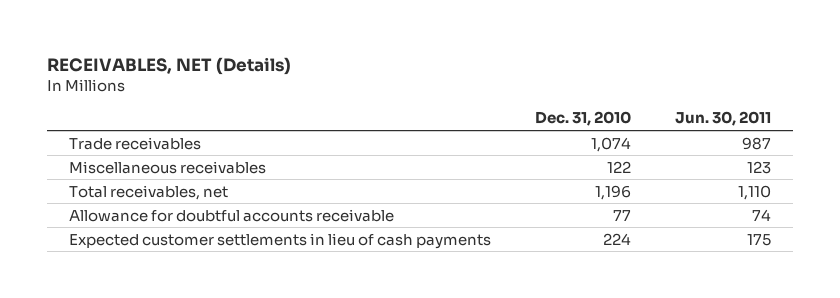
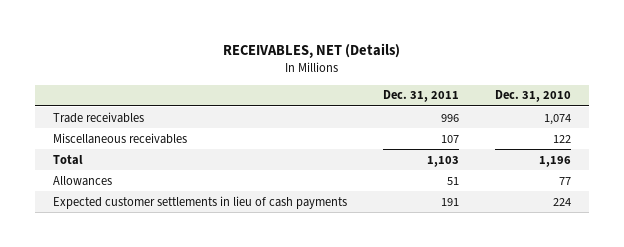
[674,111,771,127] Jun. 30, 2011 -> none
none -> [383,90,460,103] Dec. 31, 2011
[69,184,229,200] Total receivables, net -> [53,154,84,165] Total
[69,208,395,222] Allowance for doubtful accounts receivable -> [53,175,113,186] Allowances

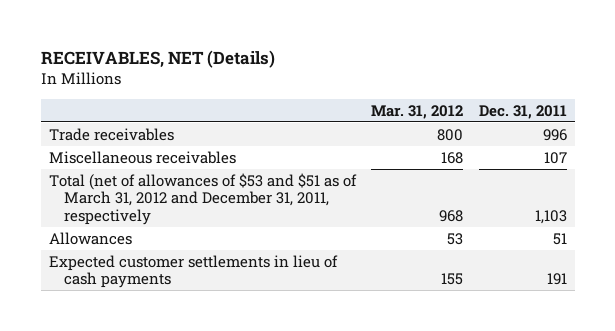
[495,90,572,103] Dec. 31, 2010 -> none
none -> [371,104,464,119] Mar. 31, 2012
[53,154,84,165] Total -> [48,172,357,225] Total (net of allowances of $53 and $51 as of March 31, 2012 and December 31, 2011, respectively

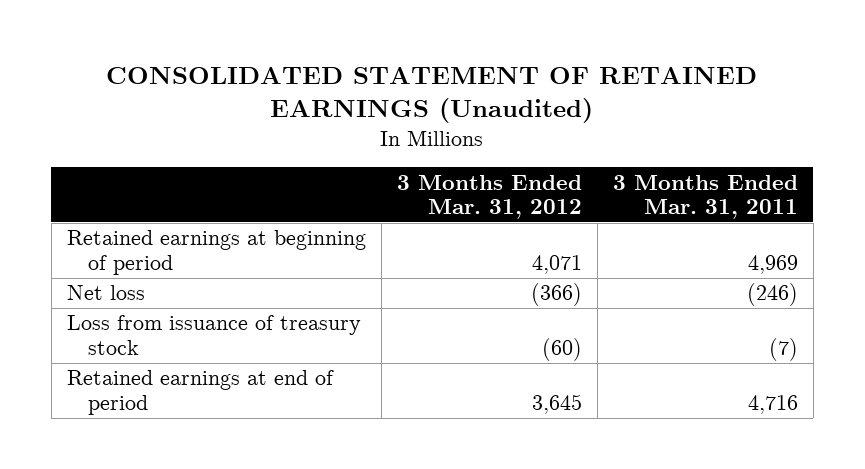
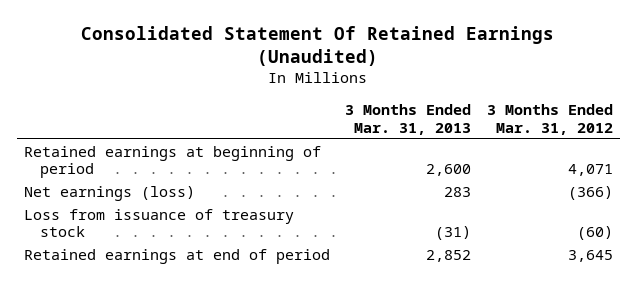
[106,67,758,124] CONSOLIDATED STATEMENT OF RETAINED EARNINGS (Unaudited) -> [81,25,555,67] Consolidated Statement Of Retained Earnings (Unaudited)
[612,174,798,220] 3 Months Ended Mar. 31, 2011 -> none
none -> [345,104,472,135] 3 Months Ended Mar. 31, 2013
[66,285,145,301] Net loss -> [24,185,196,201] Net earnings (loss)

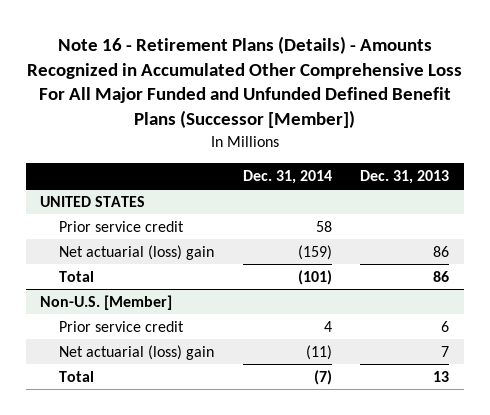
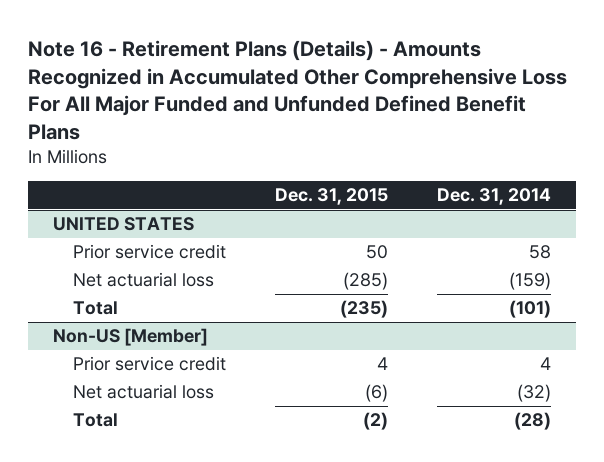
[26,35,462,129] Note 16 - Retirement Plans (Details) - Amounts Recognized in Accumulated Other Comprehensive Loss For All Major Funded and Unfunded Defined Benefit Plans (Successor [Member]) -> [28,39,568,140] Note 16 - Retirement Plans (Details) - Amounts Recognized in Accumulated Other Comprehensive Loss For All Major Funded and Unfunded Defined Benefit Plans
[360,169,450,184] Dec. 31, 2013 -> none
none -> [274,188,388,206] Dec. 31, 2015
[59,244,215,260] Net actuarial (loss) gain -> [72,272,214,288] Net actuarial loss
[40,294,173,310] Non-U.S. [Member] -> [52,328,208,347] Non-US [Member]
[59,344,215,360] Net actuarial (loss) gain -> [72,384,214,400] Net actuarial loss
[305,344,332,360] (11) -> [517,384,552,403] (32)
[313,369,332,385] (7) -> [514,412,552,431] (28)

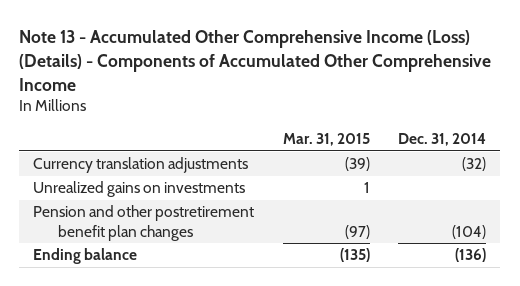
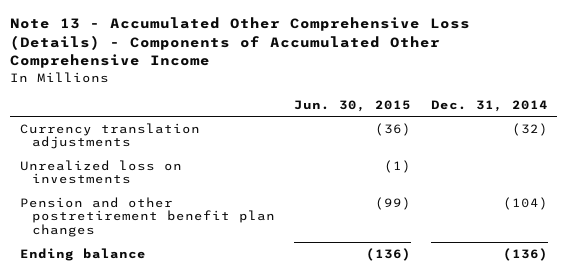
[19,30,492,91] Note 13 - Accumulated Other Comprehensive Income (Loss) (Details) - Components of Accumulated Other Comprehensive Income -> [9,17,470,69] Note 13 - Accumulated Other Comprehensive Loss (Details) - Components of Accumulated Other Comprehensive Income
[282,132,370,146] Mar. 31, 2015 -> none
none -> [294,100,412,113] Jun. 30, 2015
[33,181,246,198] Unrealized gains on investments -> [19,159,182,185] Unrealized loss on investments

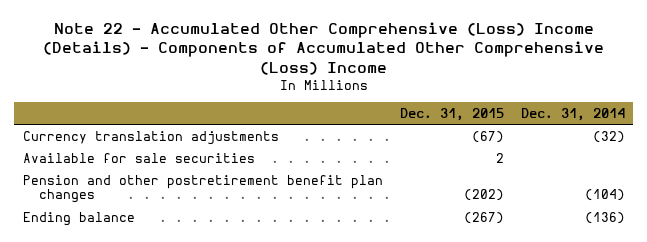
[9,17,470,69] Note 13 - Accumulated Other Comprehensive Loss (Details) - Components of Accumulated Other Comprehensive Income -> [42,21,604,75] Note 22 - Accumulated Other Comprehensive (Loss) Income (Details) - Components of Accumulated Other Comprehensive (Loss) Income
[294,100,412,113] Jun. 30, 2015 -> none
none -> [399,107,504,121] Dec. 31, 2015
[19,159,182,185] Unrealized loss on investments -> [22,152,255,163] Available for sale securities

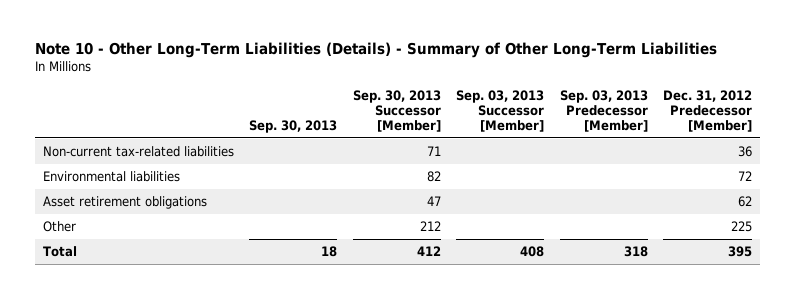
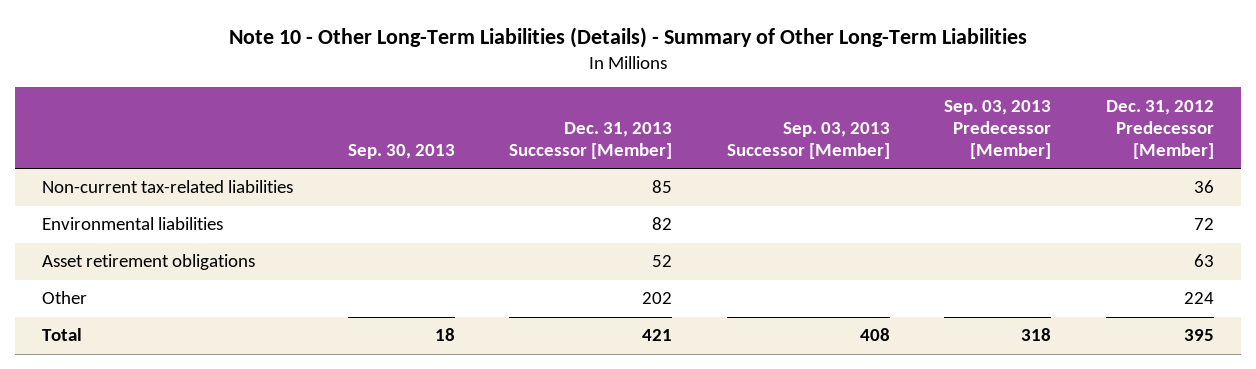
[352,90,441,132] Sep. 30, 2013 Successor [Member] -> none
none -> [509,121,673,159] Dec. 31, 2013 Successor [Member]
[738,195,753,207] 62 -> [1193,254,1214,268] 63
[731,220,753,232] 225 -> [1183,292,1214,305] 224

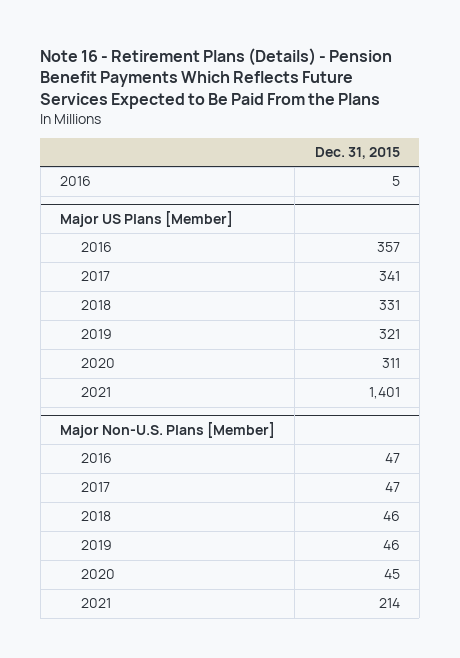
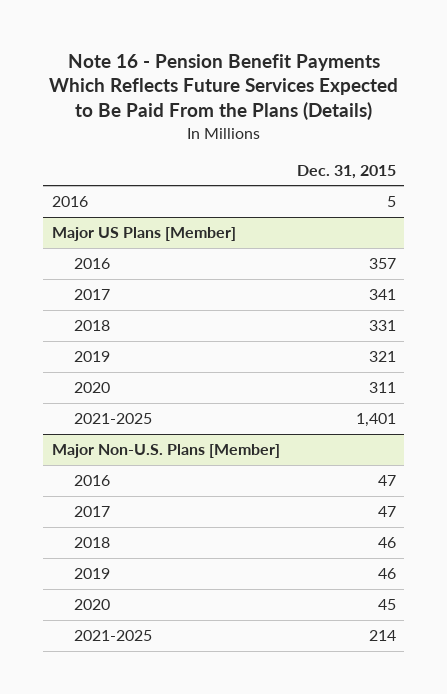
[40,47,393,109] Note 16 - Retirement Plans (Details) - Pension Benefit Payments Which Reflects Future Services Expected to Be Paid From the Plans -> [48,53,398,121] Note 16 - Pension Benefit Payments Which Reflects Future Services Expected to Be Paid From the Plans (Details)
[80,387,111,398] 2021 -> [73,413,152,425] 2021-2025
[80,598,111,609] 2021 -> [73,630,152,642] 2021-2025

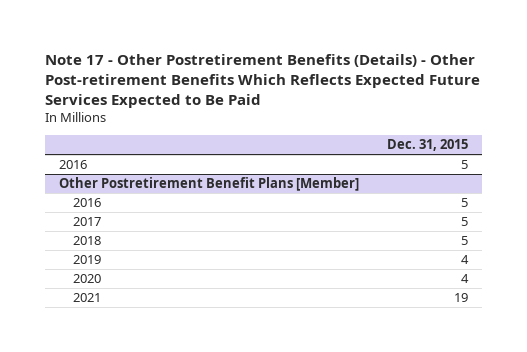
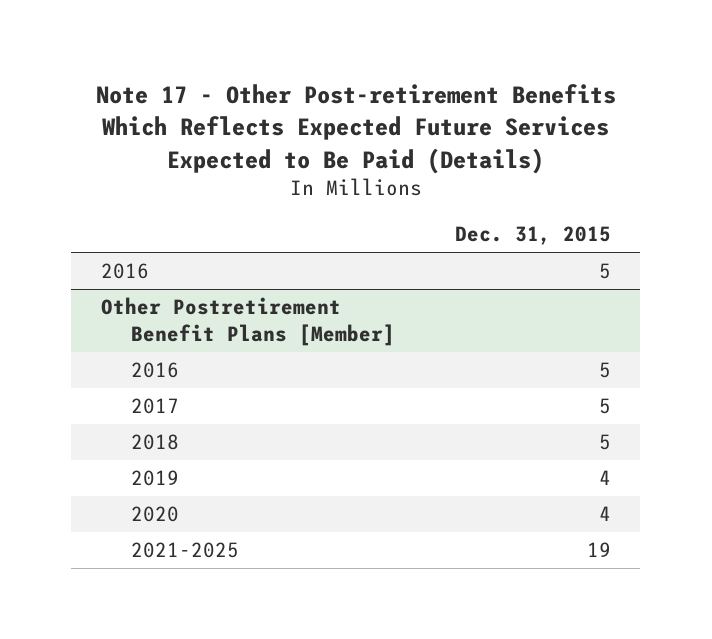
[44,53,480,108] Note 17 - Other Postretirement Benefits (Details) - Other Post-retirement Benefits Which Reflects Expected Future Services Expected to Be Paid -> [95,84,616,174] Note 17 - Other Post-retirement Benefits Which Reflects Expected Future Services Expected to Be Paid (Details)
[73,293,102,303] 2021 -> [130,542,239,559] 2021-2025

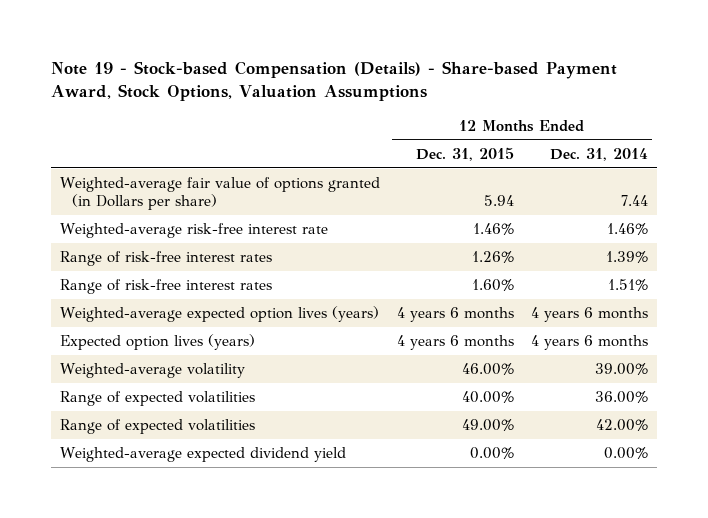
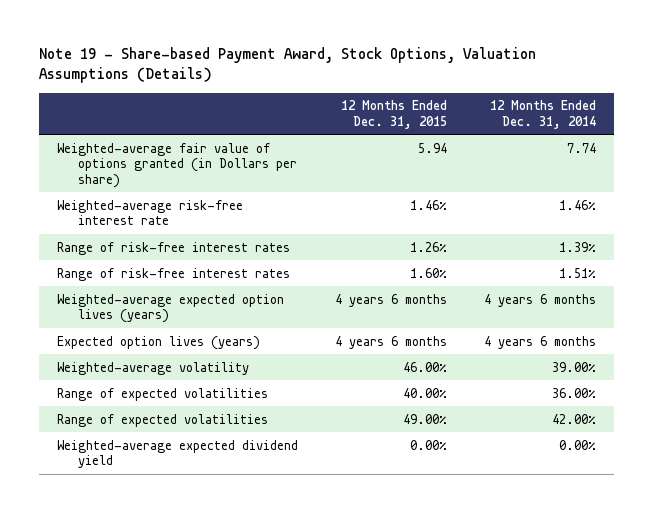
[50,60,617,101] Note 19 - Stock-based Compensation (Details) - Share-based Payment Award, Stock Options, Valuation Assumptions -> [38,46,536,84] Note 19 - Share-based Payment Award, Stock Options, Valuation Assumptions (Details)
[620,195,648,207] 7.44 -> [566,142,596,153] 7.74

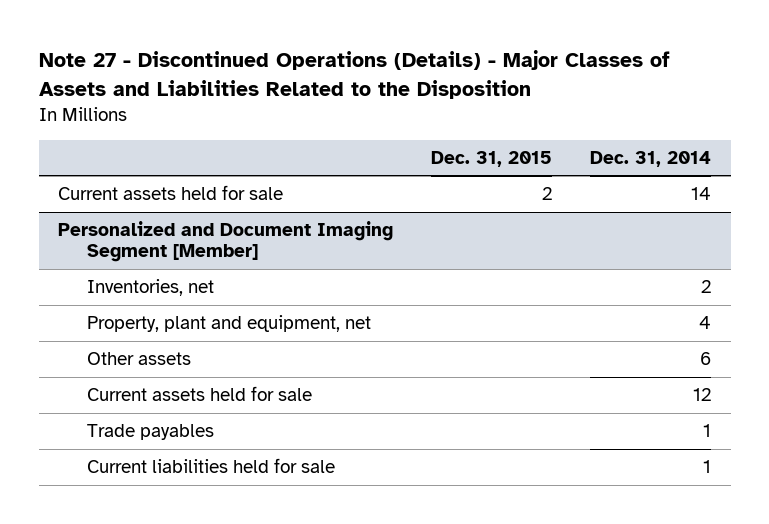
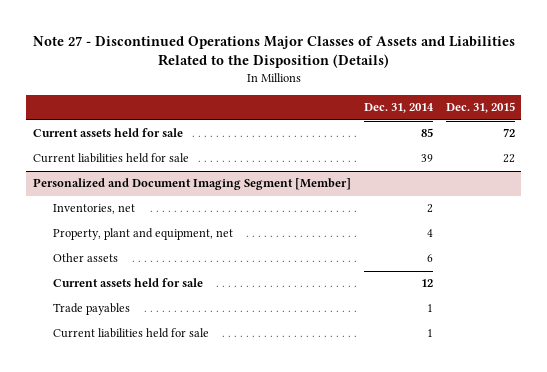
[38,50,670,100] Note 27 - Discontinued Operations (Details) - Major Classes of Assets and Liabilities Related to the Disposition -> [32,35,515,69] Note 27 - Discontinued Operations Major Classes of Assets and Liabilities Related to the Disposition (Details)
[542,187,553,201] 2 -> [502,128,515,138] 72
[691,187,712,201] 14 -> [420,128,433,138] 85
none -> [32,153,189,164] Current liabilities held for sale

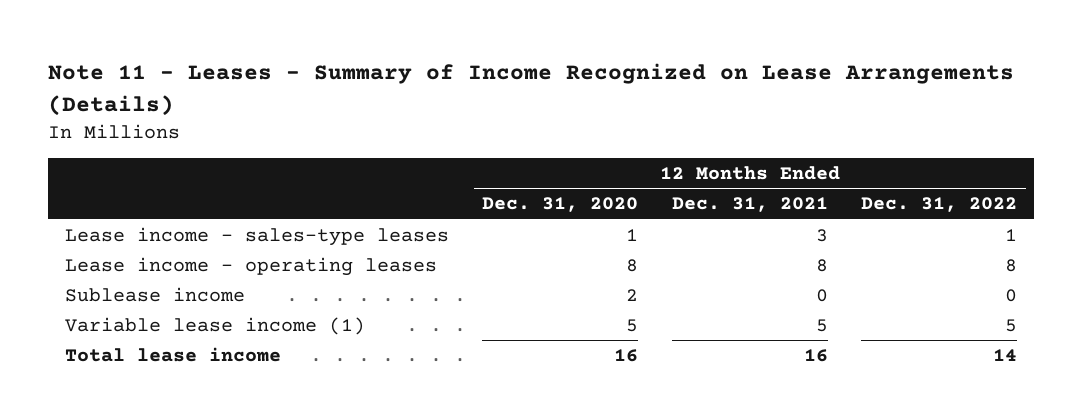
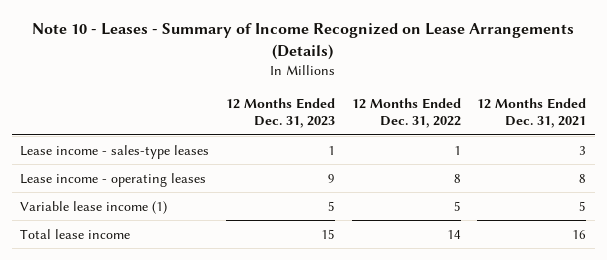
[48,63,1015,116] Note 11 - Leases - Summary of Income Recognized on Lease Arrangements (Details) -> [32,22,575,60] Note 10 - Leases - Summary of Income Recognized on Lease Arrangements (Details)
[482,197,639,213] Dec. 31, 2020 -> none
none -> [226,97,336,129] 12 Months Ended Dec. 31, 2023
[64,287,245,303] Sublease income -> none

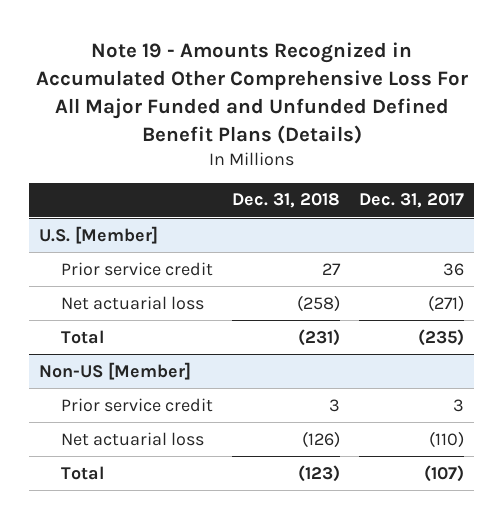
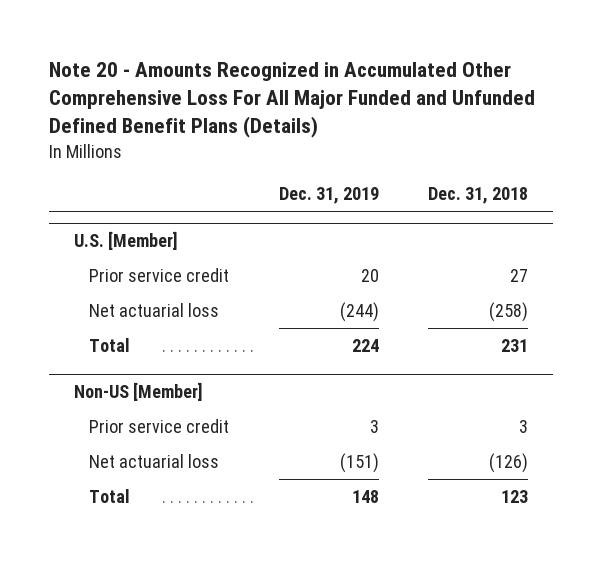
[35,42,468,144] Note 19 - Amounts Recognized in Accumulated Other Comprehensive Loss For All Major Funded and Unfunded Defined Benefit Plans (Details) -> [48,61,535,139] Note 20 - Amounts Recognized in Accumulated Other Comprehensive Loss For All Major Funded and Unfunded Defined Benefit Plans (Details)
[359,193,465,209] Dec. 31, 2017 -> none
none -> [278,187,379,205] Dec. 31, 2019
[298,328,341,346] (231) -> [501,339,529,353] 231
[298,464,341,482] (123) -> [501,490,529,504] 123

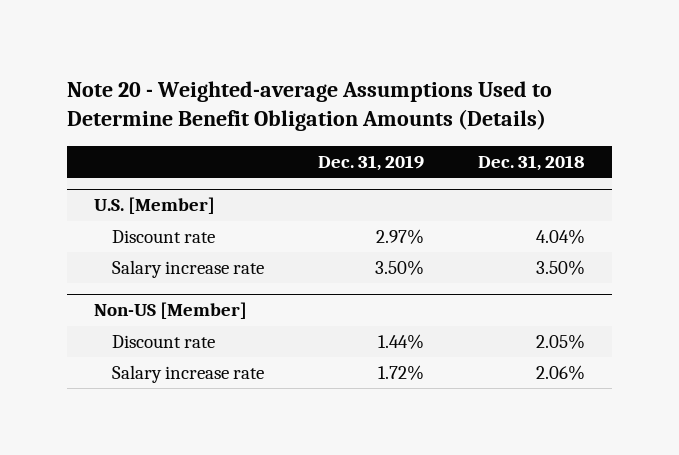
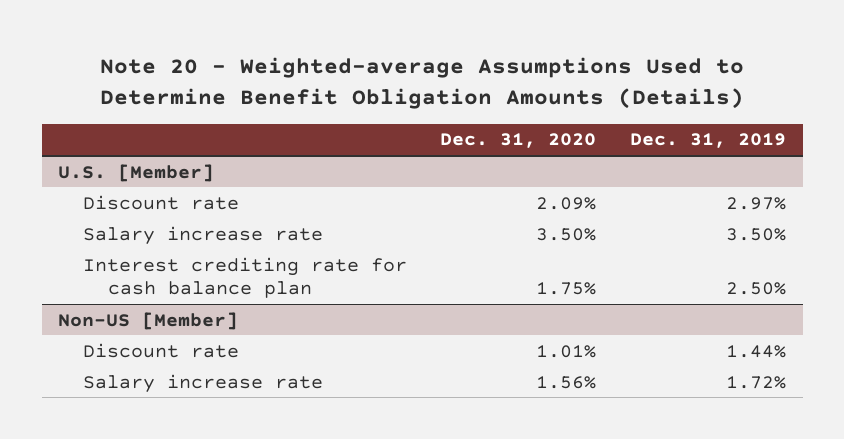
[477,154,585,171] Dec. 31, 2018 -> none
none -> [440,133,597,149] Dec. 31, 2020
none -> [83,256,408,298] Interest crediting rate for cash balance plan

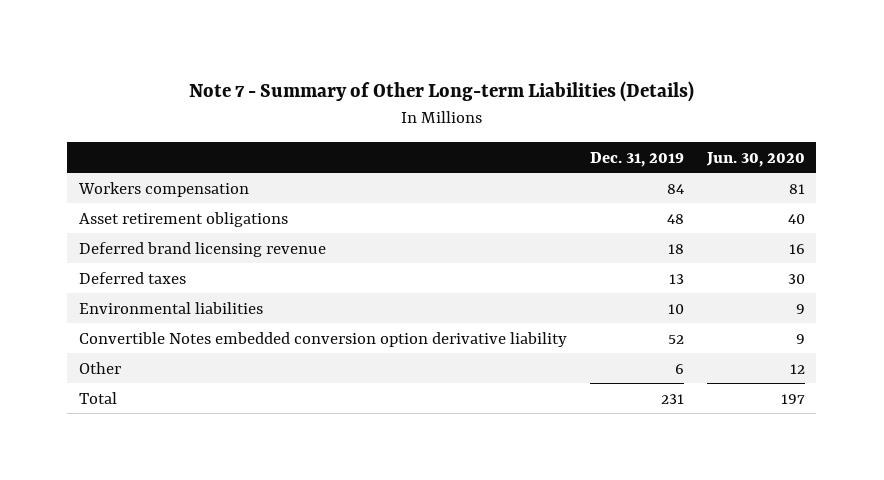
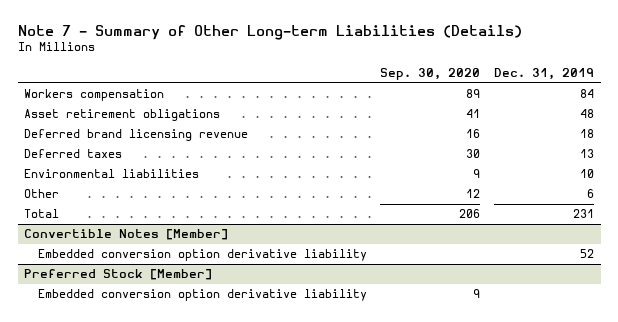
[705,151,805,167] Jun. 30, 2020 -> none
none -> [380,68,481,81] Sep. 30, 2020
[78,331,567,347] Convertible Notes embedded conversion option derivative liability -> none
none -> [24,229,229,241] Convertible Notes [Member]
none -> [37,249,367,262] Embedded conversion option derivative liability
none -> [24,269,213,281] Preferred Stock [Member]
none -> [37,289,367,302] Embedded conversion option derivative liability

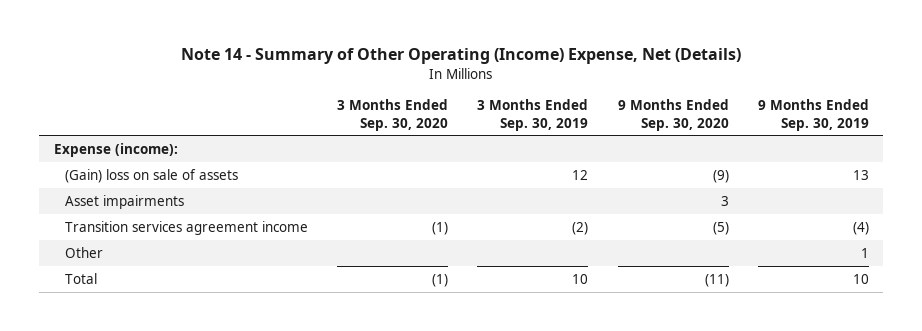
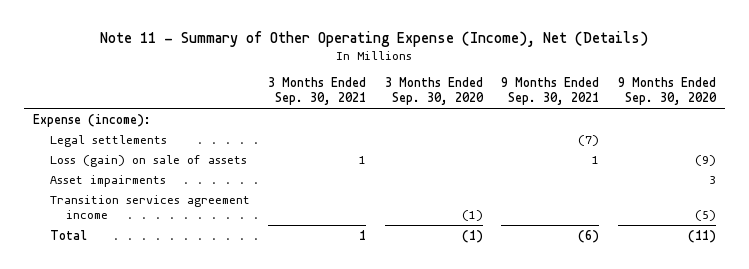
[181,48,742,65] Note 14 - Summary of Other Operating (Income) Expense, Net (Details) -> [100,30,649,47] Note 11 - Summary of Other Operating Expense (Income), Net (Details)
[477,99,589,131] 3 Months Ended Sep. 30, 2019 -> none
[757,99,869,131] 9 Months Ended Sep. 30, 2019 -> none
none -> [268,76,367,106] 3 Months Ended Sep. 30, 2021
none -> [501,76,600,106] 9 Months Ended Sep. 30, 2021
none -> [49,134,167,147] Legal settlements
[64,168,238,183] (Gain) loss on sale of assets -> [49,154,247,167] Loss (gain) on sale of assets
[64,246,103,258] Other -> none

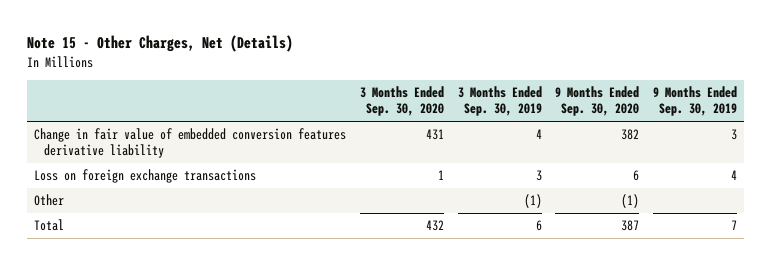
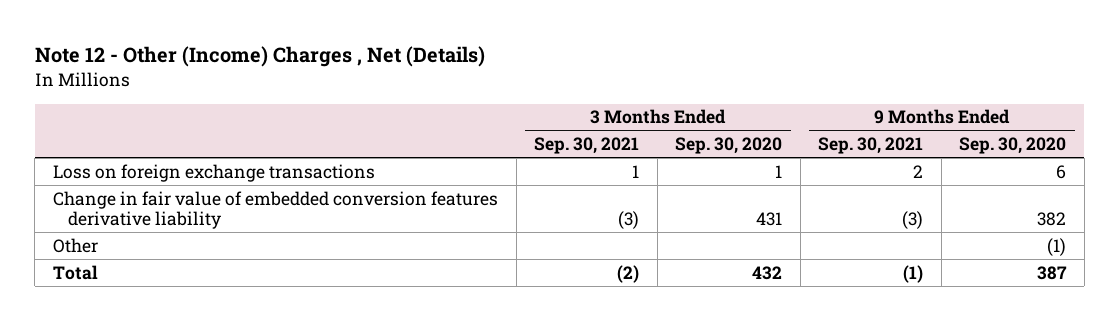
[27,35,294,53] Note 15 - Other Charges, Net (Details) -> [34,46,485,68] Note 12 - Other (Income) Charges , Net (Details)
[457,86,542,117] 3 Months Ended Sep. 30, 2019 -> none
[652,86,737,117] 9 Months Ended Sep. 30, 2019 -> none
none -> [534,137,640,155] Sep. 30, 2021
none -> [818,137,924,155] Sep. 30, 2021
[34,128,347,159] Change in fair value of embedded conversion features derivative liability -> [52,190,498,230] Change in fair value of embedded conversion features derivative liability

